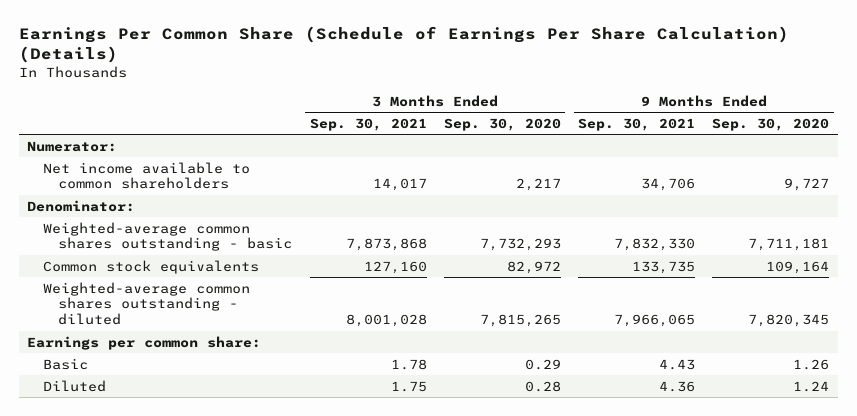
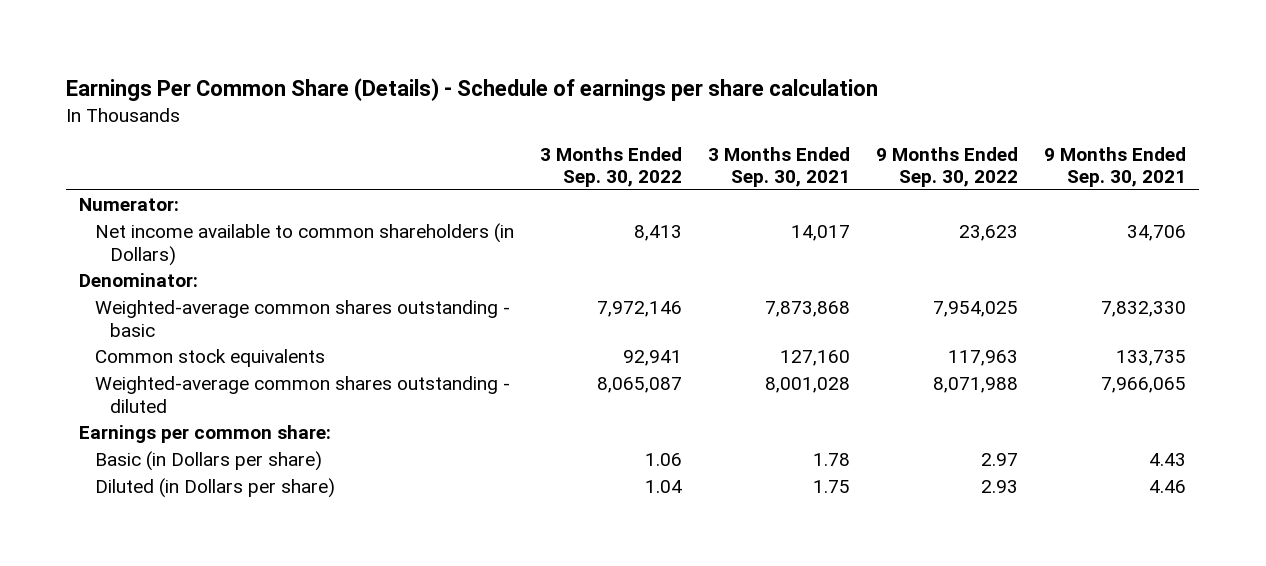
[18,25,789,64] Earnings Per Common Share (Schedule of Earnings Per Share Calculation) (Details) -> [66,77,879,101] Earnings Per Common Share (Details) - Schedule of earnings per share calculation
[443,117,561,131] Sep. 30, 2020 -> none
[712,117,830,131] Sep. 30, 2020 -> none
none -> [539,146,682,188] 3 Months Ended Sep. 30, 2022
none -> [876,146,1019,188] 9 Months Ended Sep. 30, 2022
[42,161,250,190] Net income available to common shareholders -> [94,223,514,266] Net income available to common shareholders (in Dollars)
[42,379,106,392] Diluted -> none
[42,357,88,370] Basic -> [94,451,322,472] Basic (in Dollars per share)
none -> [94,478,335,499] Diluted (in Dollars per share)

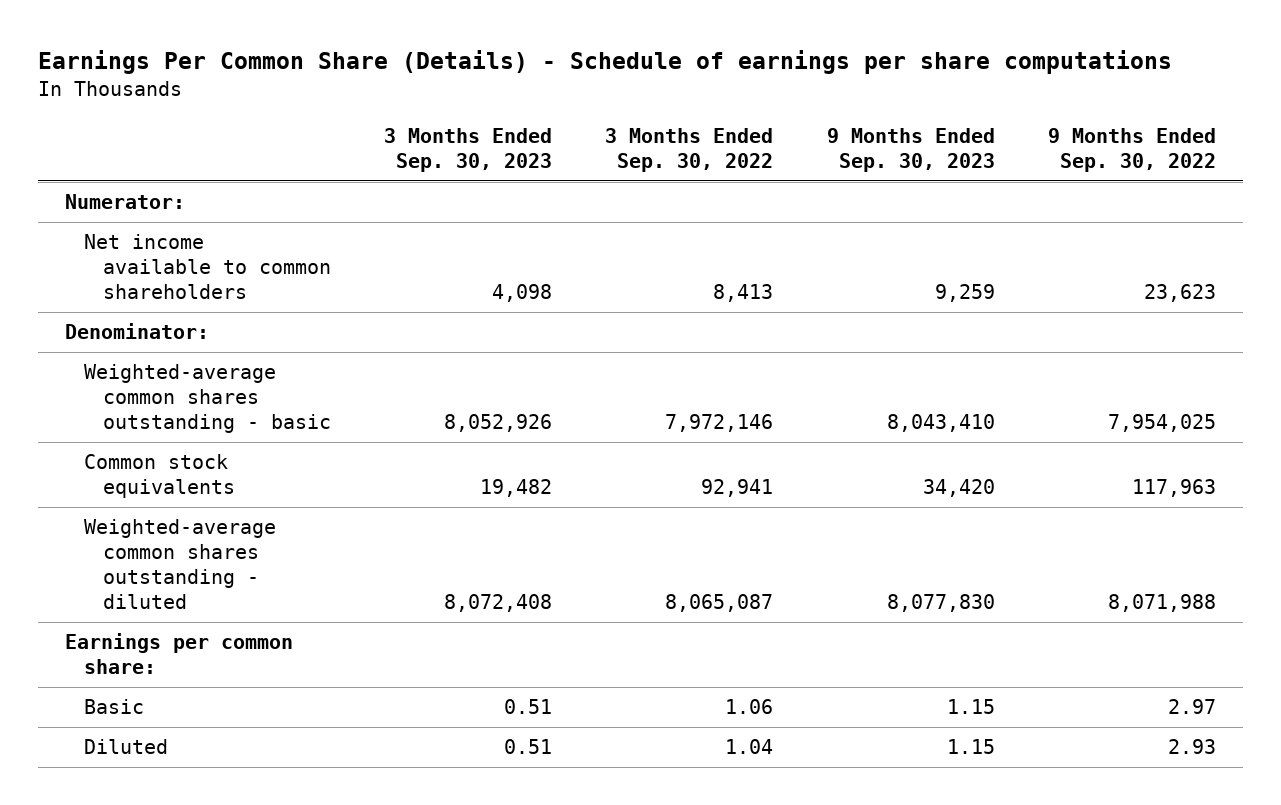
[66,77,879,101] Earnings Per Common Share (Details) - Schedule of earnings per share calculation -> [38,50,1173,75] Earnings Per Common Share (Details) - Schedule of earnings per share computations
[707,146,850,188] 3 Months Ended Sep. 30, 2021 -> none
[1044,146,1187,188] 9 Months Ended Sep. 30, 2021 -> none
none -> [384,127,553,172] 3 Months Ended Sep. 30, 2023
none -> [826,127,995,172] 9 Months Ended Sep. 30, 2023
[94,223,514,266] Net income available to common shareholders (in Dollars) -> [83,234,331,300] Net income available to common shareholders
[94,451,322,472] Basic (in Dollars per share) -> [83,699,144,715] Basic
[94,478,335,499] Diluted (in Dollars per share) -> [83,739,168,755] Diluted

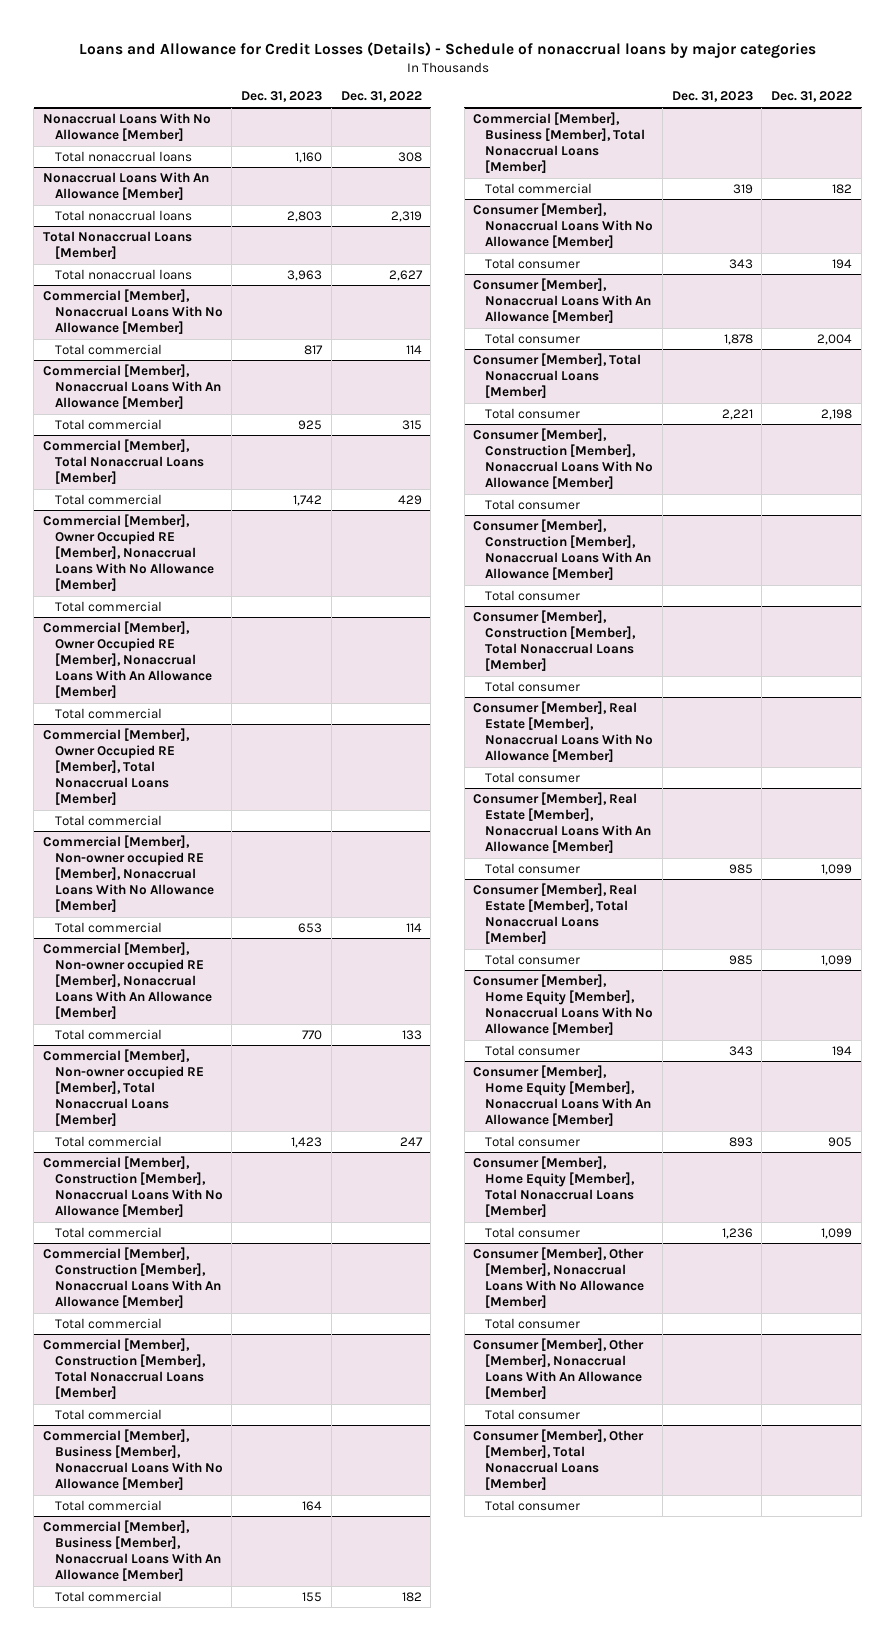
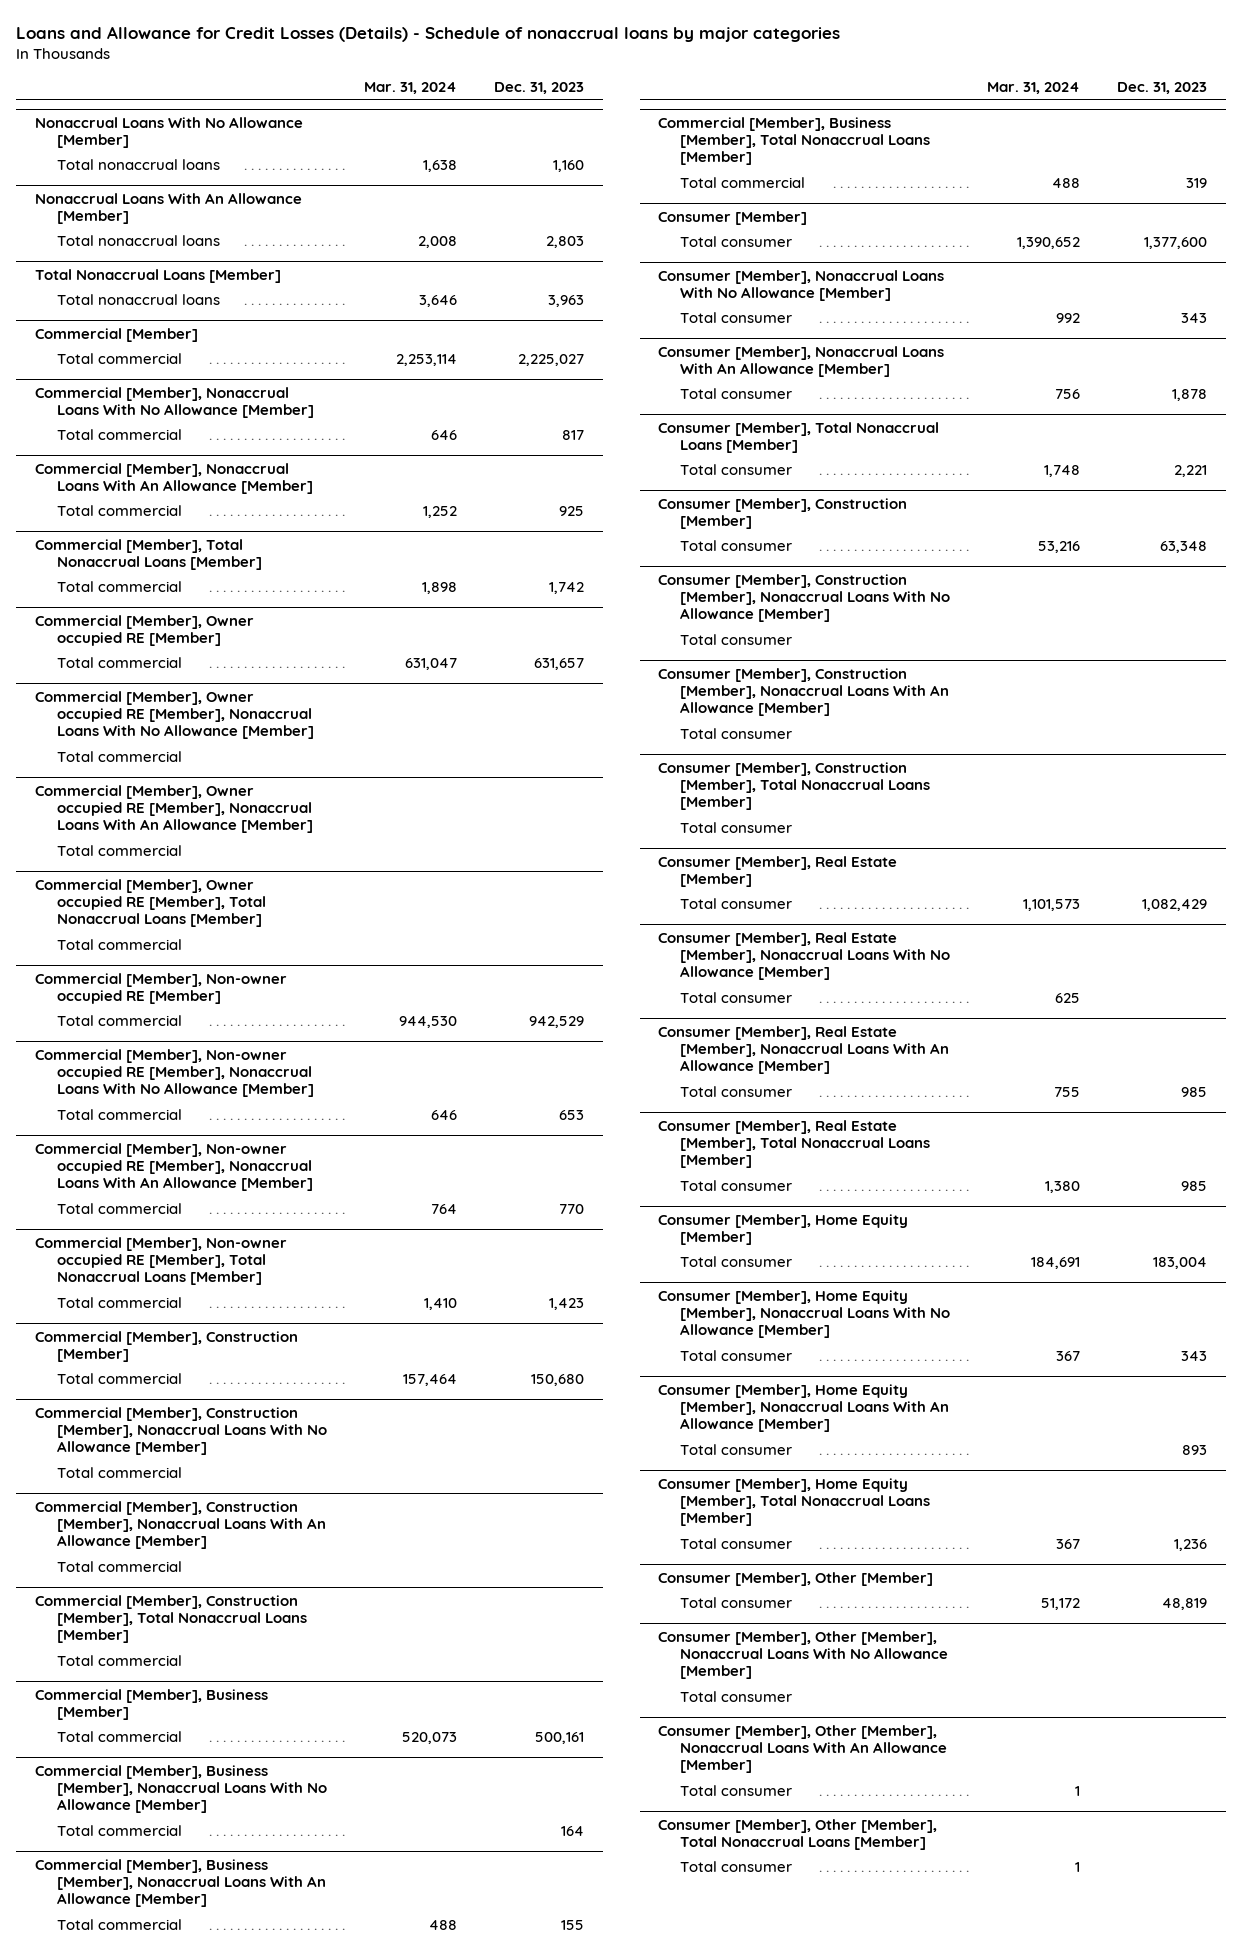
[340,91,422,103] Dec. 31, 2022 -> none
none -> [364,82,458,95] Mar. 31, 2024
none -> [35,327,199,342] Commercial [Member]
none -> [56,352,182,364] Total commercial
none -> [35,614,255,646] Commercial [Member], Owner occupied RE [Member]
none -> [56,656,182,668] Total commercial
[42,513,214,592] Commercial [Member], Owner Occupied RE [Member], Nonaccrual Loans With No Allowance [Member] -> [35,690,314,740] Commercial [Member], Owner occupied RE [Member], Nonaccrual Loans With No Allowance [Member]
[42,620,212,699] Commercial [Member], Owner Occupied RE [Member], Nonaccrual Loans With An Allowance [Member] -> [35,784,313,834] Commercial [Member], Owner occupied RE [Member], Nonaccrual Loans With An Allowance [Member]
[42,727,190,806] Commercial [Member], Owner Occupied RE [Member], Total Nonaccrual Loans [Member] -> [35,878,266,928] Commercial [Member], Owner occupied RE [Member], Total Nonaccrual Loans [Member]
none -> [35,972,288,1004] Commercial [Member], Non-owner occupied RE [Member]
none -> [56,1014,182,1026] Total commercial
none -> [35,1330,299,1362] Commercial [Member], Construction [Member]
none -> [56,1372,182,1384] Total commercial
none -> [35,1688,269,1720] Commercial [Member], Business [Member]
none -> [56,1730,182,1742] Total commercial
none -> [658,210,808,225] Consumer [Member]
none -> [680,235,793,247] Total consumer
none -> [658,497,908,529] Consumer [Member], Construction [Member]
none -> [680,539,793,551] Total consumer
none -> [658,855,898,887] Consumer [Member], Real Estate [Member]
none -> [680,897,793,909] Total consumer
none -> [658,1213,909,1245] Consumer [Member], Home Equity [Member]
none -> [680,1255,793,1267] Total consumer
none -> [658,1571,934,1586] Consumer [Member], Other [Member]
none -> [680,1596,793,1608] Total consumer

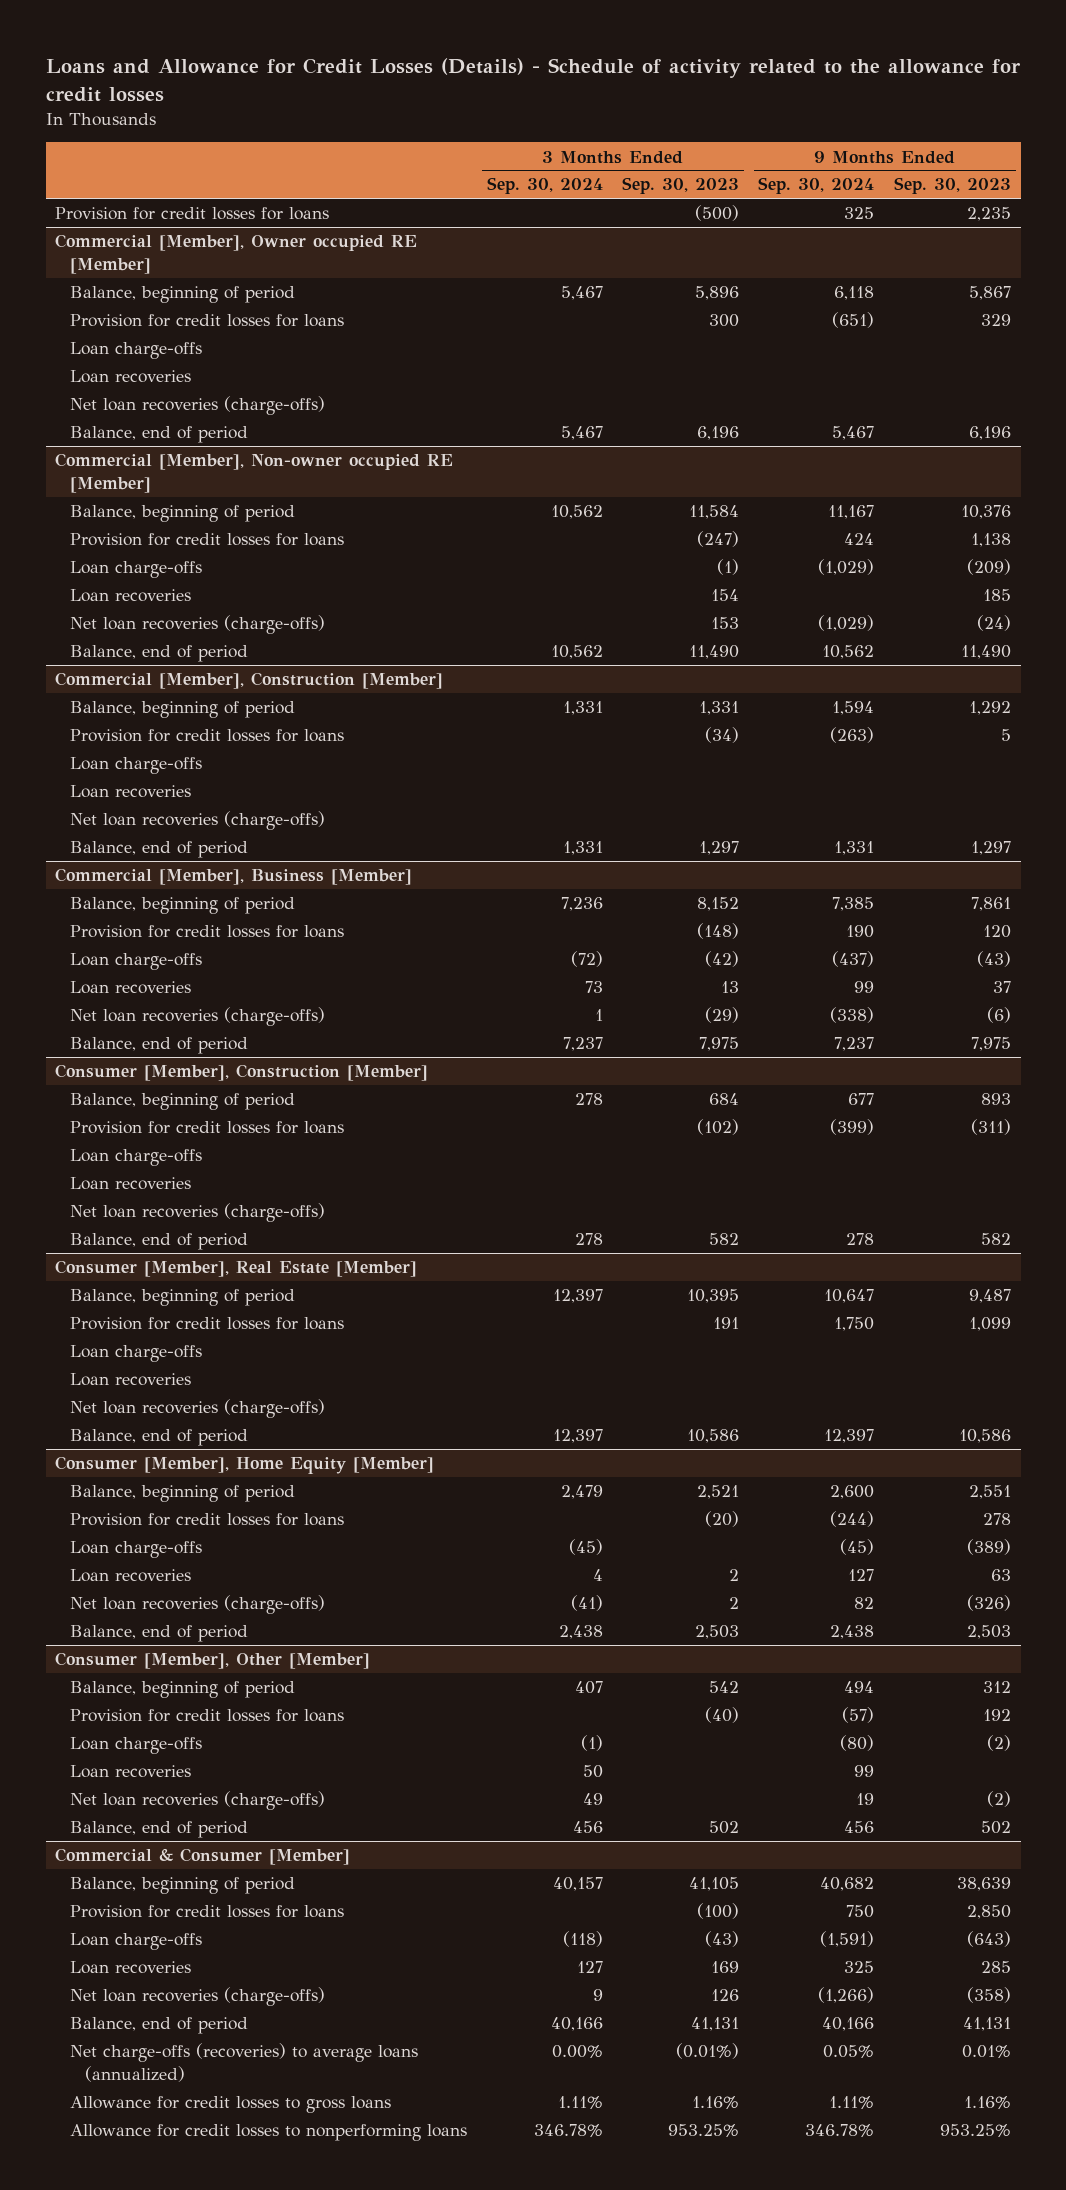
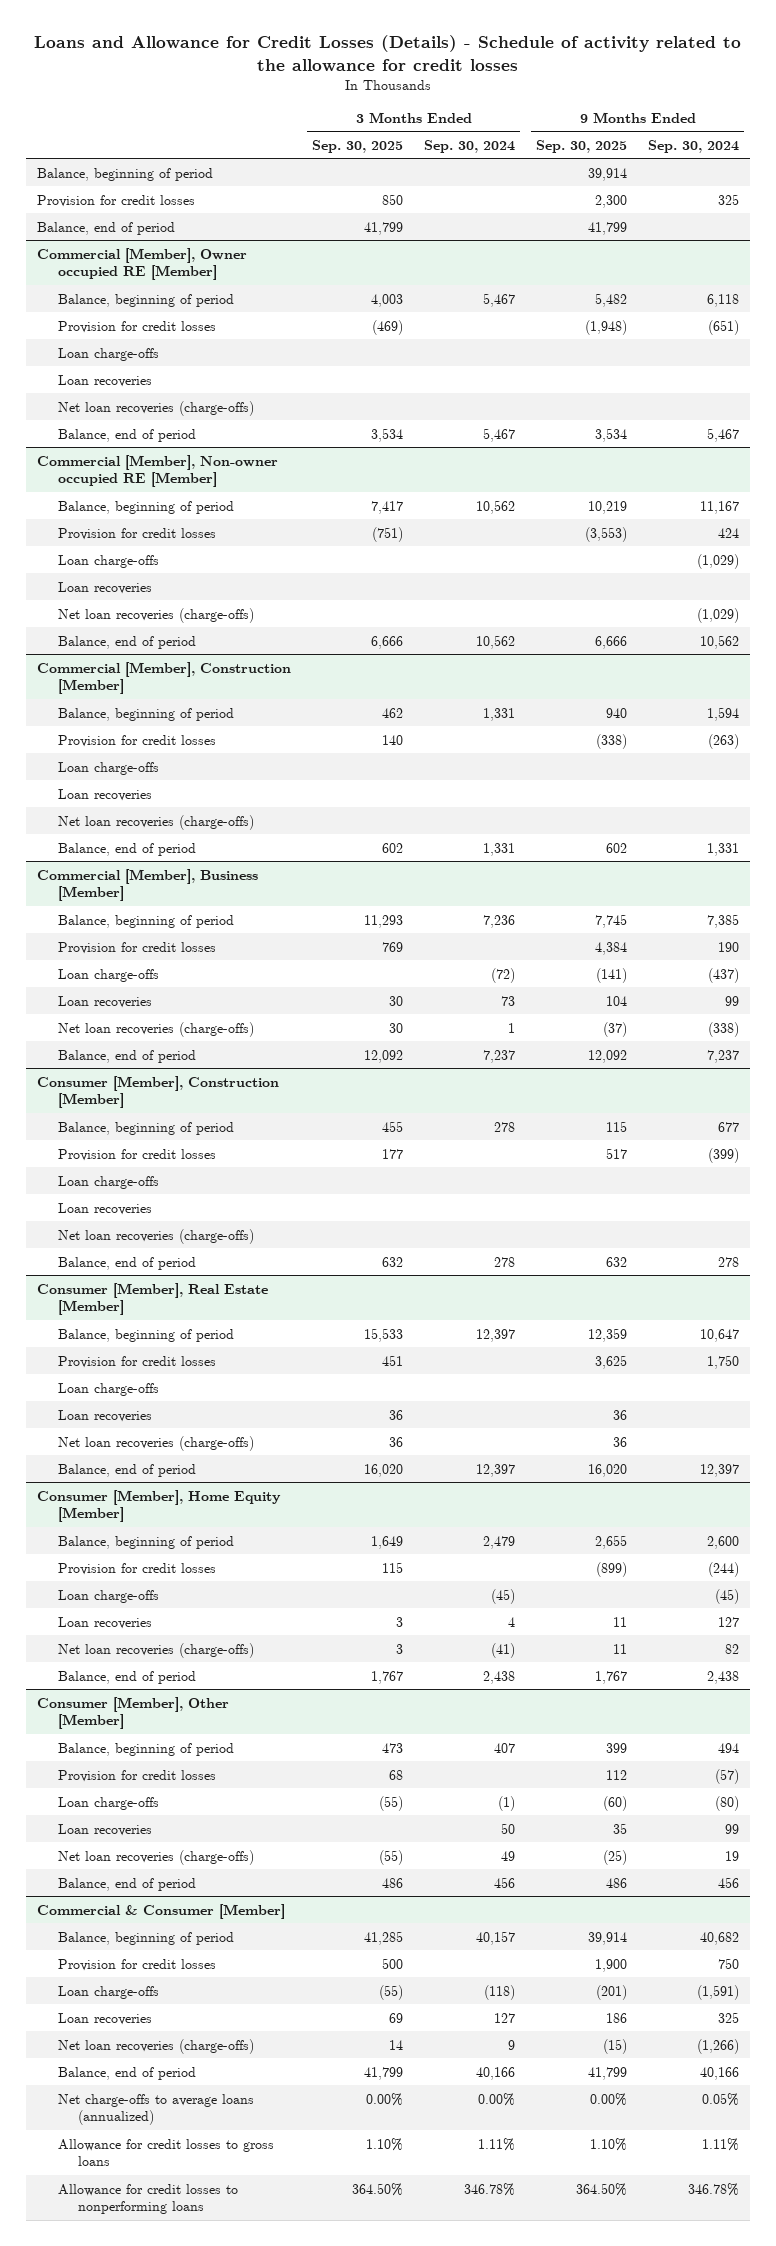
[621,177,739,195] Sep. 30, 2023 -> none
[893,177,1011,195] Sep. 30, 2023 -> none
none -> [311,139,403,153] Sep. 30, 2025
none -> [536,139,628,153] Sep. 30, 2025
none -> [36,167,213,181] Balance, beginning of period
[55,207,330,221] Provision for credit losses for loans -> [36,194,195,207] Provision for credit losses
none -> [36,221,175,235] Balance, end of period
[70,314,345,328] Provision for credit losses for loans -> [57,320,216,333] Provision for credit losses
[70,533,345,547] Provision for credit losses for loans -> [57,527,216,540] Provision for credit losses
[70,729,345,743] Provision for credit losses for loans -> [57,734,216,747] Provision for credit losses
[70,925,345,939] Provision for credit losses for loans -> [57,941,216,954] Provision for credit losses
[70,1121,345,1135] Provision for credit losses for loans -> [57,1148,216,1161] Provision for credit losses
[70,1317,345,1331] Provision for credit losses for loans -> [57,1355,216,1368] Provision for credit losses
[70,1513,345,1527] Provision for credit losses for loans -> [57,1562,216,1575] Provision for credit losses
[70,1709,345,1723] Provision for credit losses for loans -> [57,1769,216,1782] Provision for credit losses
[70,1905,345,1919] Provision for credit losses for loans -> [57,1958,216,1971] Provision for credit losses
[70,2043,419,2082] Net charge-offs (recoveries) to average loans (annualized) -> [57,2093,254,2126] Net charge-offs to average loans (annualized)

